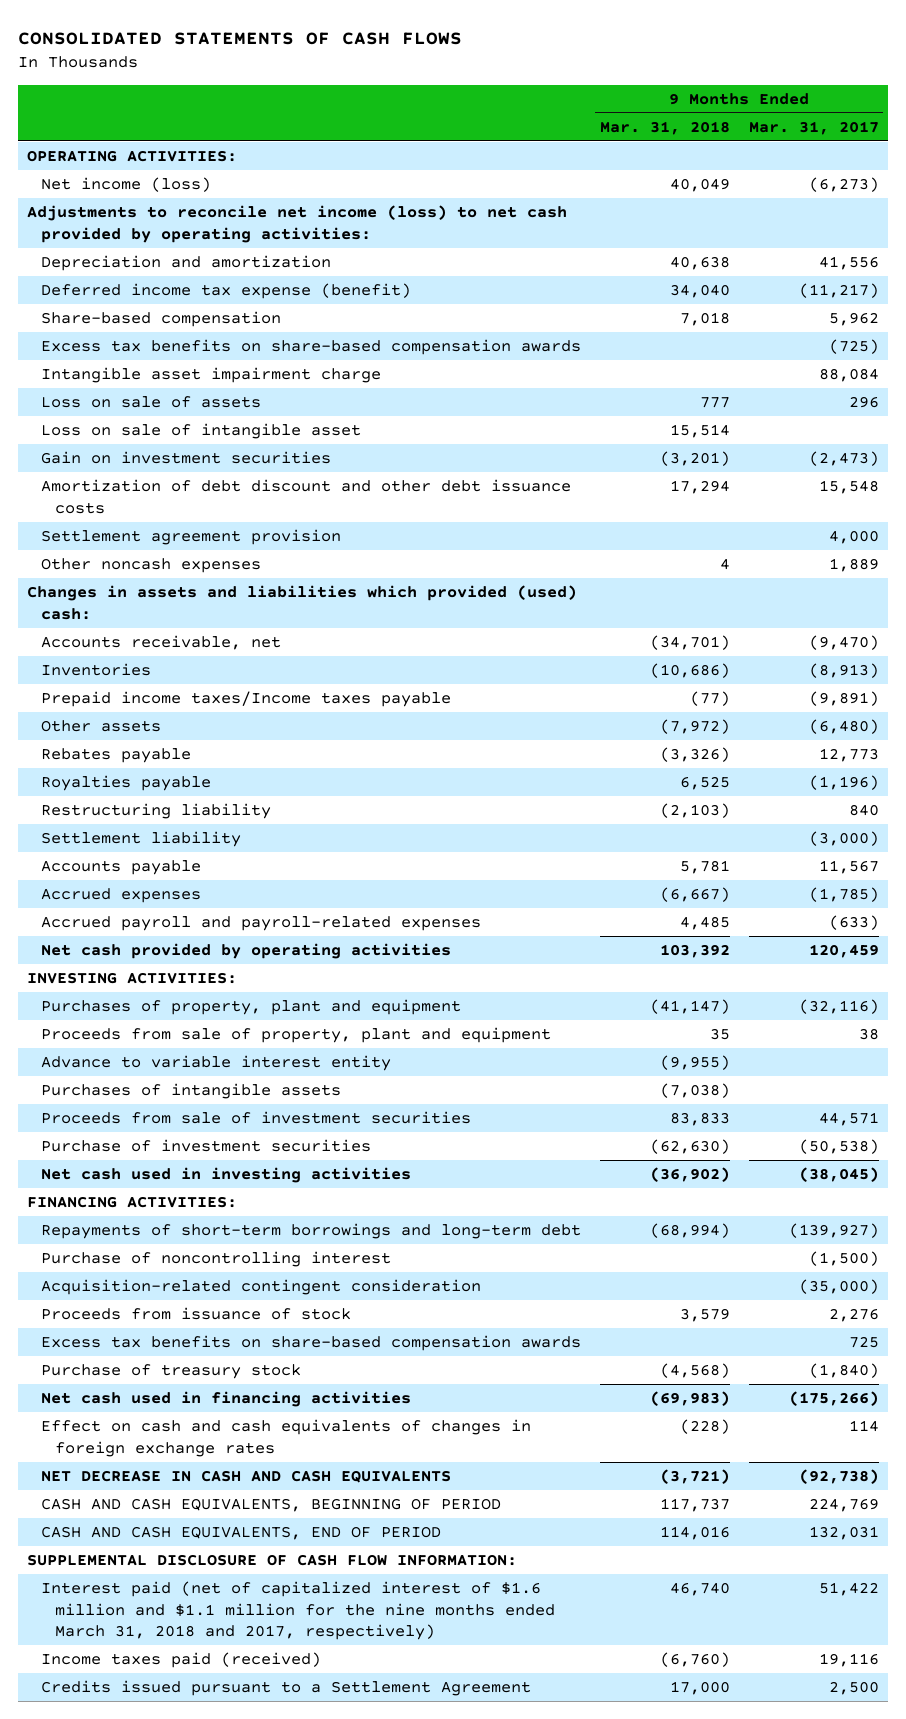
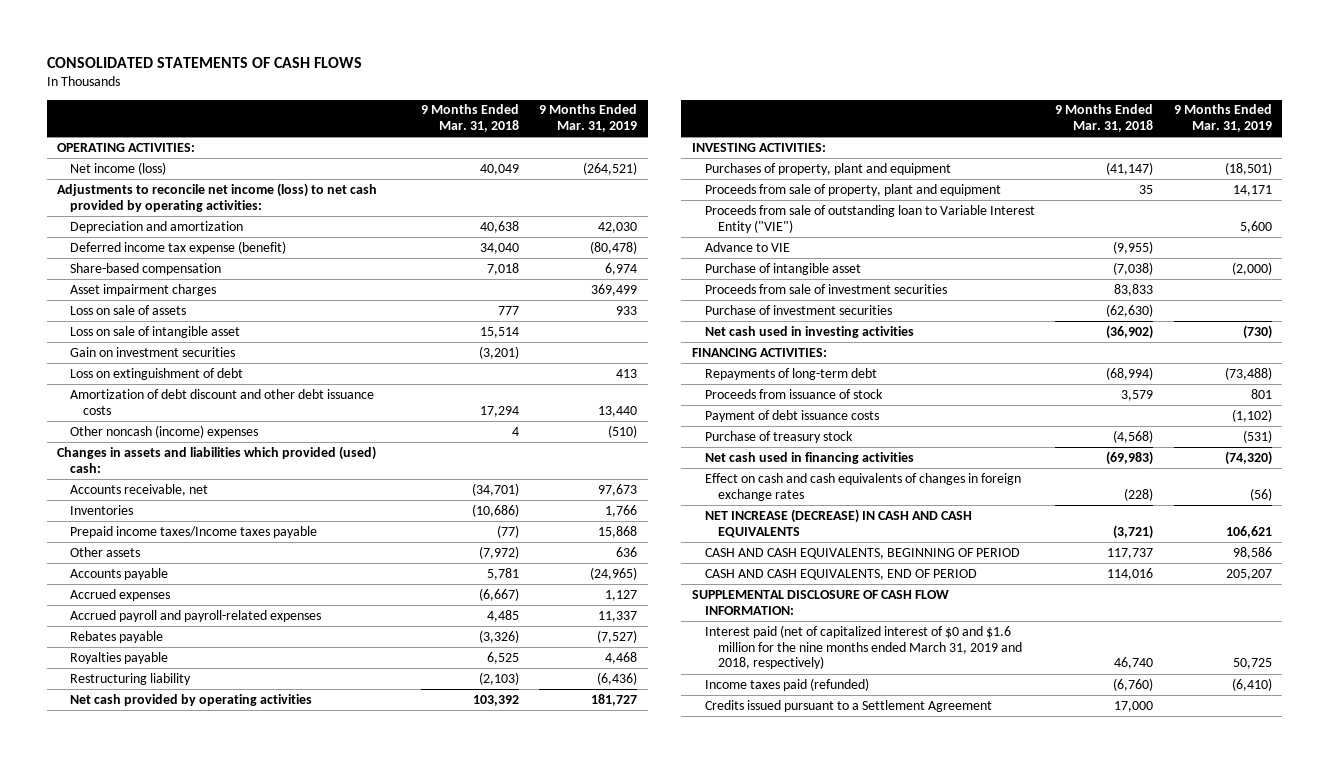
[748,120,879,135] Mar. 31, 2017 -> none
none -> [539,104,638,133] 9 Months Ended Mar. 31, 2019
[40,339,581,356] Excess tax benefits on share-based compensation awards -> none
[40,367,381,384] Intangible asset impairment charge -> none
none -> [70,283,217,296] Asset impairment charges
none -> [70,367,244,380] Loss on extinguishment of debt
[40,529,341,546] Settlement agreement provision -> none
[40,558,261,574] Other noncash expenses -> [70,424,259,438] Other noncash (income) expenses
[40,831,241,848] Settlement liability -> none
[40,748,191,764] Rebates payable -> [70,630,164,643] Rebates payable
[40,775,211,792] Royalties payable -> [70,651,169,664] Royalties payable
[40,803,271,820] Restructuring liability -> [70,672,192,685] Restructuring liability
none -> [704,204,1035,233] Proceeds from sale of outstanding loan to Variable Interest Entity ("VIE")
[40,1055,391,1072] Advance to variable interest entity -> [704,241,790,252] Advance to VIE
[40,1083,341,1100] Purchases of intangible assets -> [704,262,861,275] Purchase of intangible asset
[40,1251,391,1268] Purchase of noncontrolling interest -> none
[40,1279,481,1296] Acquisition-related contingent consideration -> none
[40,1223,581,1240] Repayments of short-term borrowings and long-term debt -> [704,367,877,380] Repayments of long-term debt
[40,1335,581,1352] Excess tax benefits on share-based compensation awards -> none
none -> [704,409,879,422] Payment of debt issuance costs
[40,1470,451,1484] NET DECREASE IN CASH AND CASH EQUIVALENTS -> [704,508,972,538] NET INCREASE (DECREASE) IN CASH AND CASH EQUIVALENTS
[40,1581,555,1640] Interest paid (net of capitalized interest of $1.6 million and $1.1 million for the nine months ended March 31, 2018 and 2017, respectively) -> [704,624,1022,670] Interest paid (net of capitalized interest of $0 and $1.6 million for the nine months ended March 31, 2019 and 2018, respectively)
[40,1652,321,1669] Income taxes paid (received) -> [704,677,869,691] Income taxes paid (refunded)

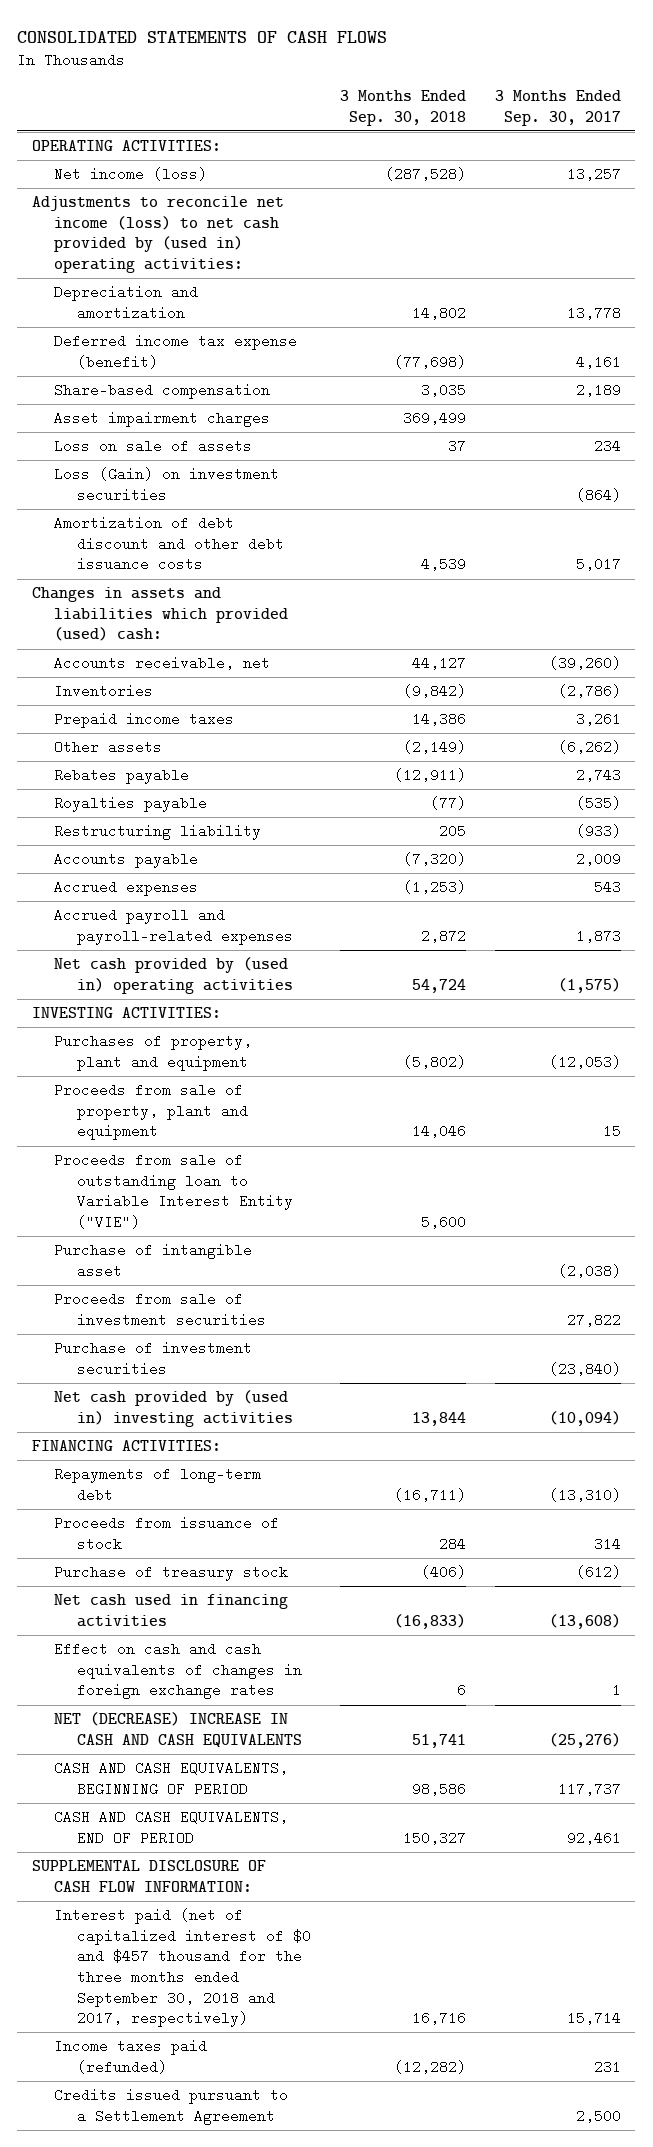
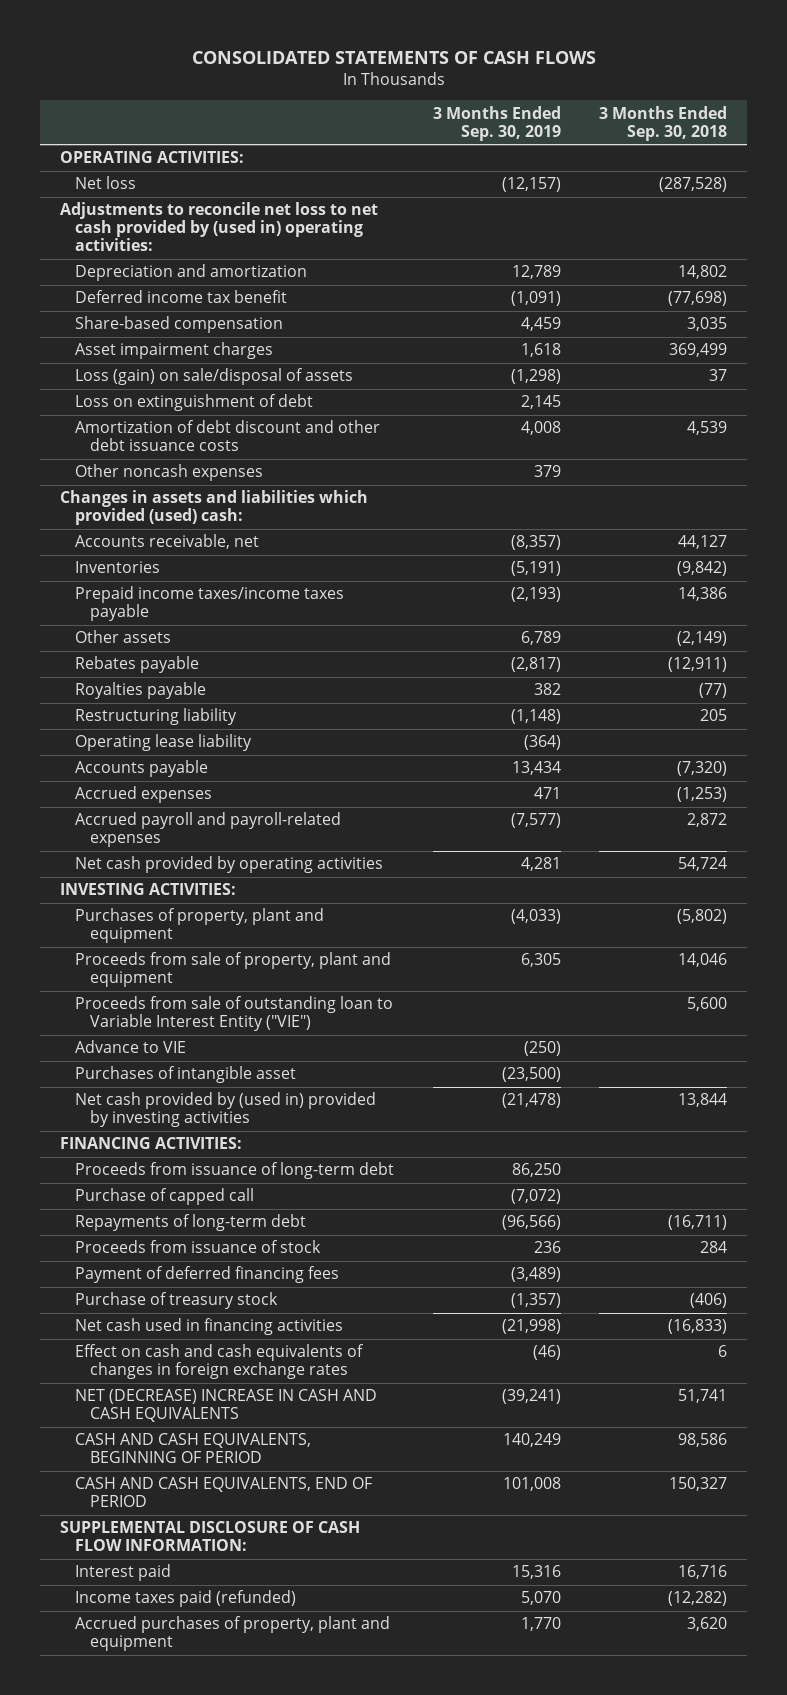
[494,89,621,126] 3 Months Ended Sep. 30, 2017 -> none
none -> [432,105,561,141] 3 Months Ended Sep. 30, 2019
[54,167,208,182] Net income (loss) -> [74,176,136,190] Net loss
[31,196,284,274] Adjustments to reconcile net income (loss) to net cash provided by (used in) operating activities: -> [59,202,378,252] Adjustments to reconcile net loss to net cash provided by (used in) operating activities:
[54,334,298,369] Deferred income tax expense (benefit) -> [74,290,287,304] Deferred income tax benefit
[54,467,280,502] Loss (Gain) on investment securities -> none
[54,439,253,454] Loss on sale of assets -> [74,368,353,386] Loss (gain) on sale/disposal of assets
none -> [74,394,313,412] Loss on extinguishment of debt
none -> [74,464,263,482] Other noncash expenses
[54,712,235,729] Prepaid income taxes -> [74,586,344,622] Prepaid income taxes/income taxes payable
none -> [74,734,252,752] Operating lease liability
[54,957,293,994] Net cash provided by (used in) operating activities -> [74,856,383,874] Net cash provided by operating activities
[54,1292,266,1327] Proceeds from sale of investment securities -> none
[54,1341,253,1376] Purchase of investment securities -> none
none -> [74,1040,186,1054] Advance to VIE
[54,1243,253,1278] Purchase of intangible asset -> [74,1066,296,1084] Purchases of intangible asset
[54,1390,293,1427] Net cash provided by (used in) investing activities -> [74,1092,376,1128] Net cash provided by (used in) provided by investing activities
none -> [74,1162,394,1180] Proceeds from issuance of long-term debt
none -> [74,1188,254,1206] Purchase of capped call
none -> [74,1266,339,1284] Payment of deferred financing fees
[54,1908,311,2028] Interest paid (net of capitalized interest of $0 and $457 thousand for the three months ended September 30, 2018 and 2017, respectively) -> [74,1564,171,1582] Interest paid
[54,2088,289,2125] Credits issued pursuant to a Settlement Agreement -> none
none -> [74,1616,390,1652] Accrued purchases of property, plant and equipment

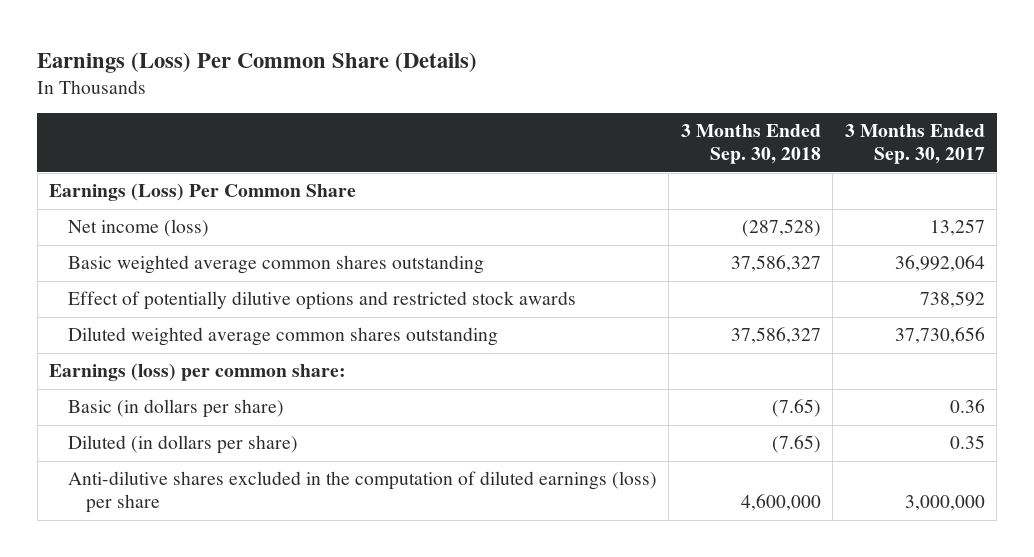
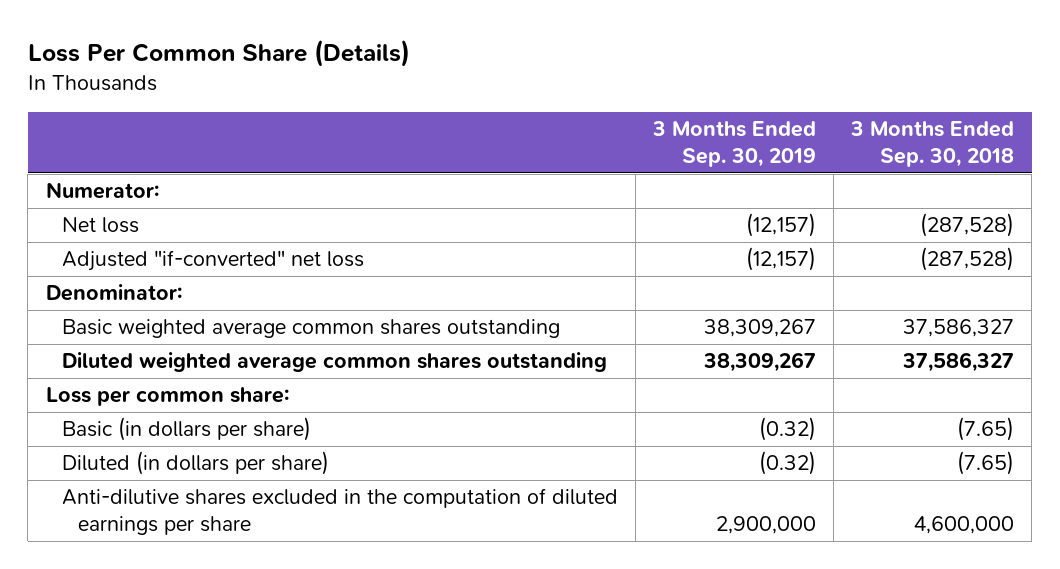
[37,51,478,73] Earnings (Loss) Per Common Share (Details) -> [27,39,410,68] Loss Per Common Share (Details)
[844,124,985,165] 3 Months Ended Sep. 30, 2017 -> none
none -> [651,120,816,168] 3 Months Ended Sep. 30, 2019
[49,183,357,202] Earnings (Loss) Per Common Share -> none
none -> [45,182,159,200] Numerator:
[67,219,209,238] Net income (loss) -> [61,217,139,234] Net loss
none -> [61,250,364,272] Adjusted "if-converted" net loss
none -> [45,284,182,302] Denominator:
[67,291,576,311] Effect of potentially dilutive options and restricted stock awards -> none
[49,363,347,382] Earnings (loss) per common share: -> [45,387,289,407] Loss per common share:
[67,471,657,514] Anti-dilutive shares excluded in the computation of diluted earnings (loss) per share -> [61,488,618,536] Anti-dilutive shares excluded in the computation of diluted earnings per share

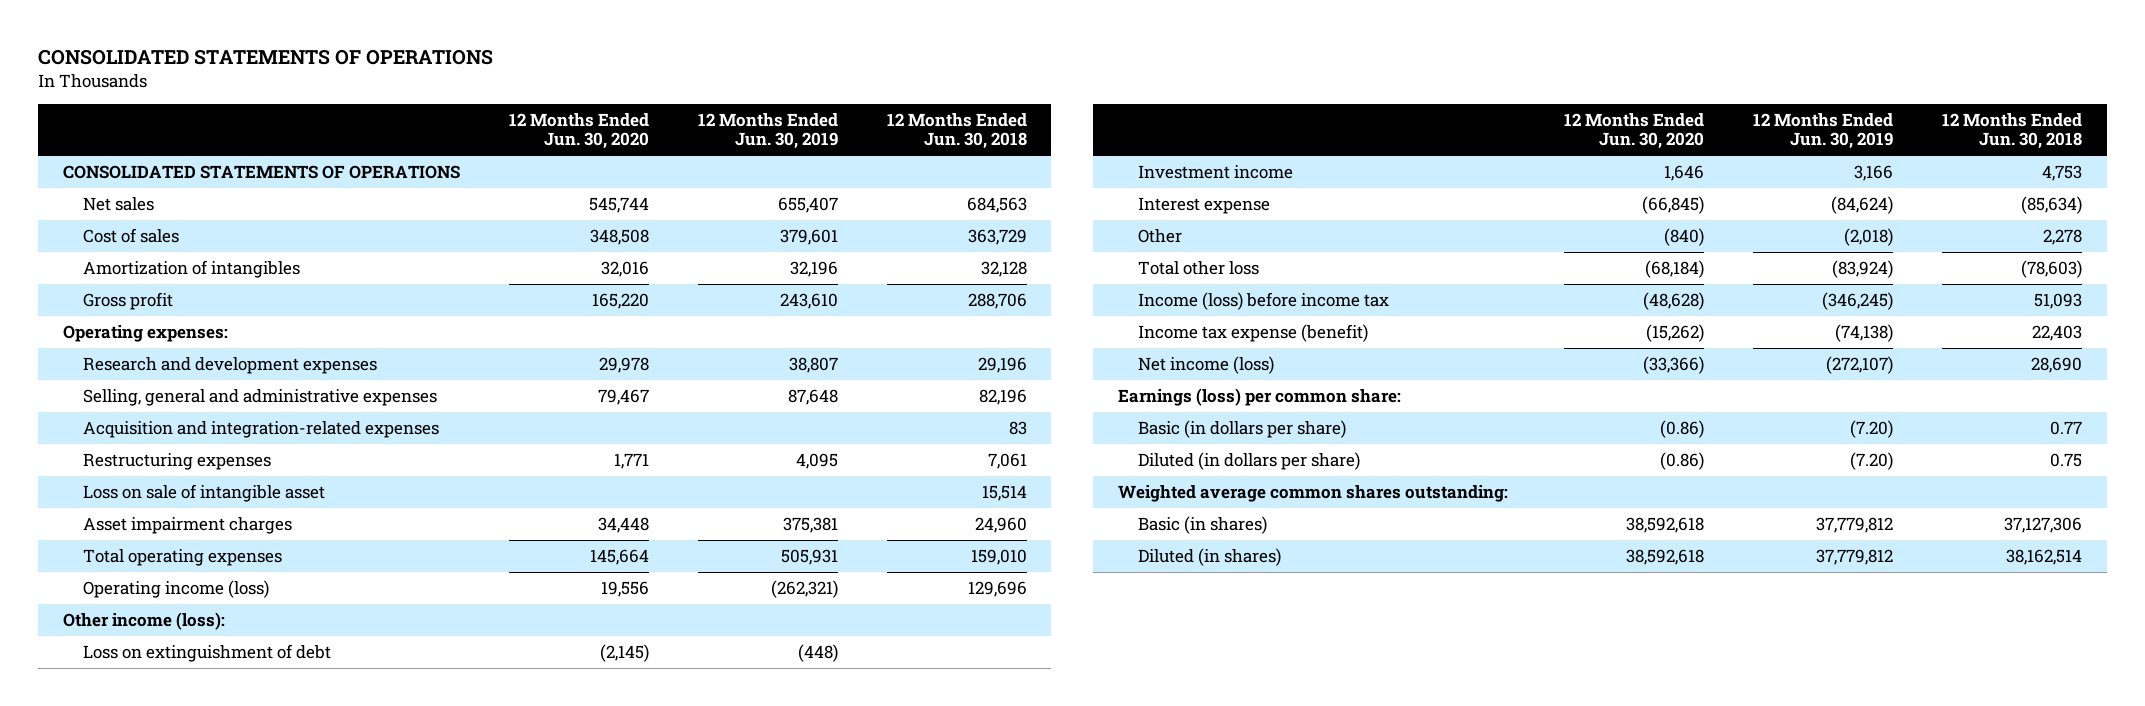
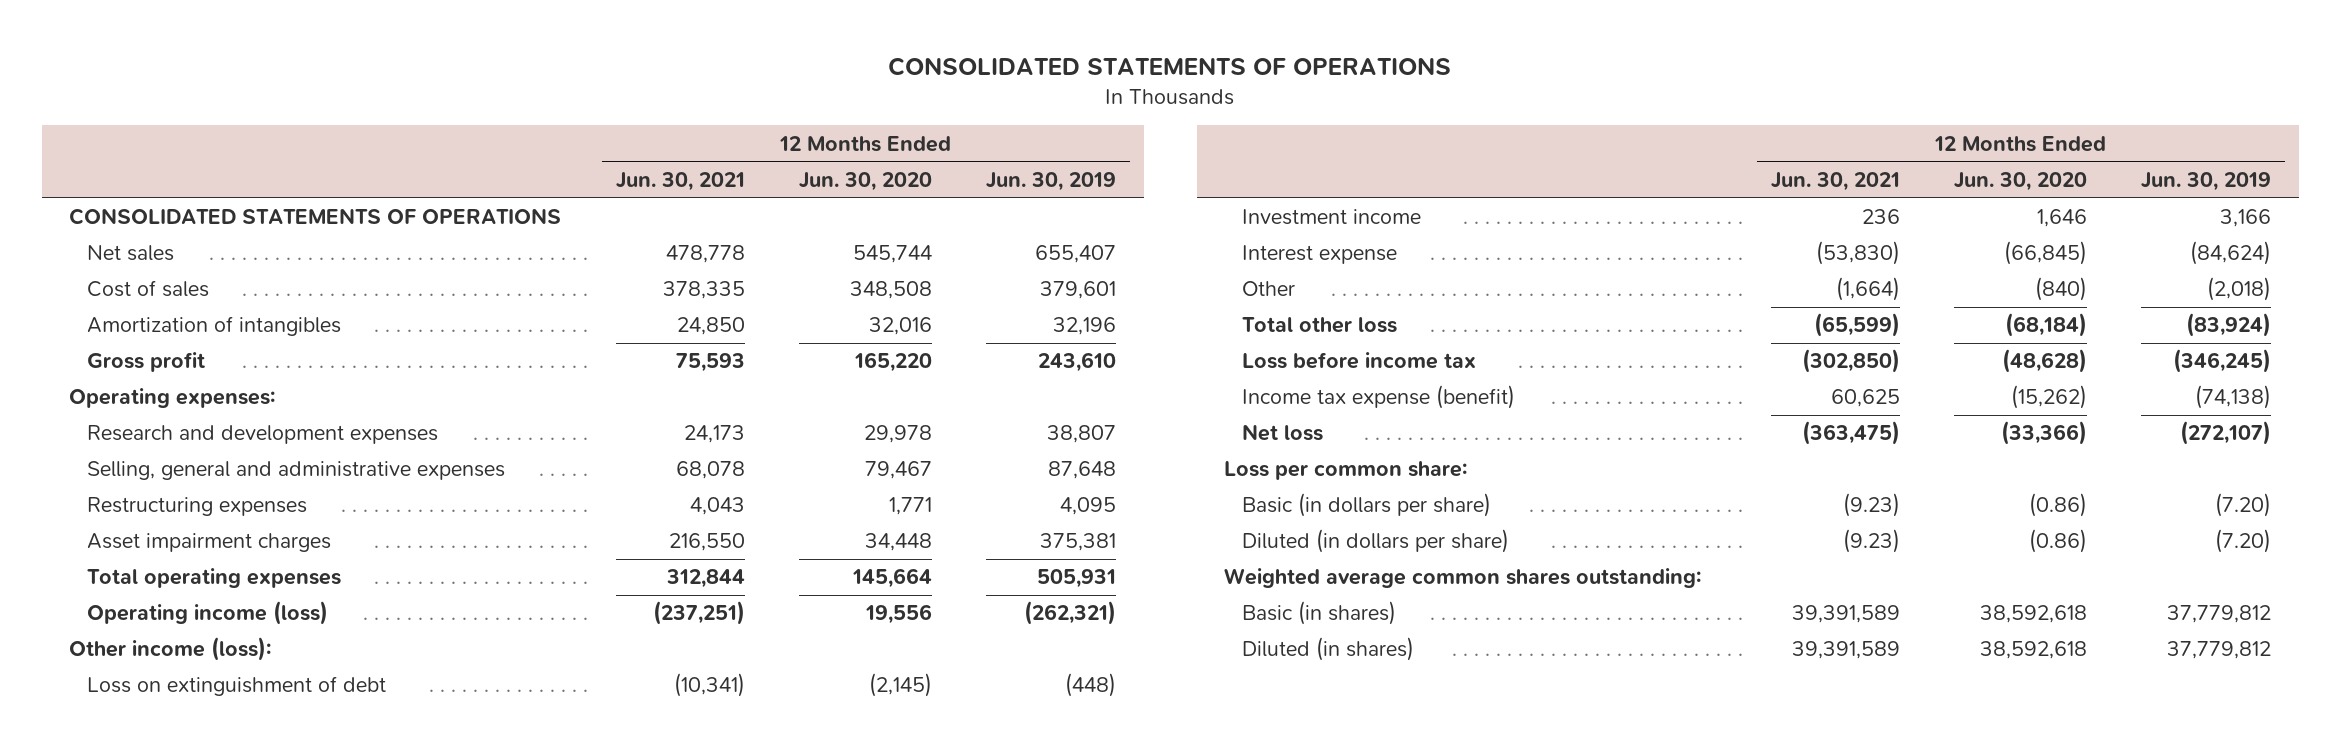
[886,112,1027,150] 12 Months Ended Jun. 30, 2018 -> none
none -> [615,171,745,191] Jun. 30, 2021
[83,420,440,438] Acquisition and integration-related expenses -> none
[83,483,326,502] Loss on sale of intangible asset -> none
[1138,291,1390,310] Income (loss) before income tax -> [1242,352,1477,370] Loss before income tax
[1138,355,1275,374] Net income (loss) -> [1242,424,1324,442] Net loss
[1117,387,1401,406] Earnings (loss) per common share: -> [1224,461,1468,481] Loss per common share:

